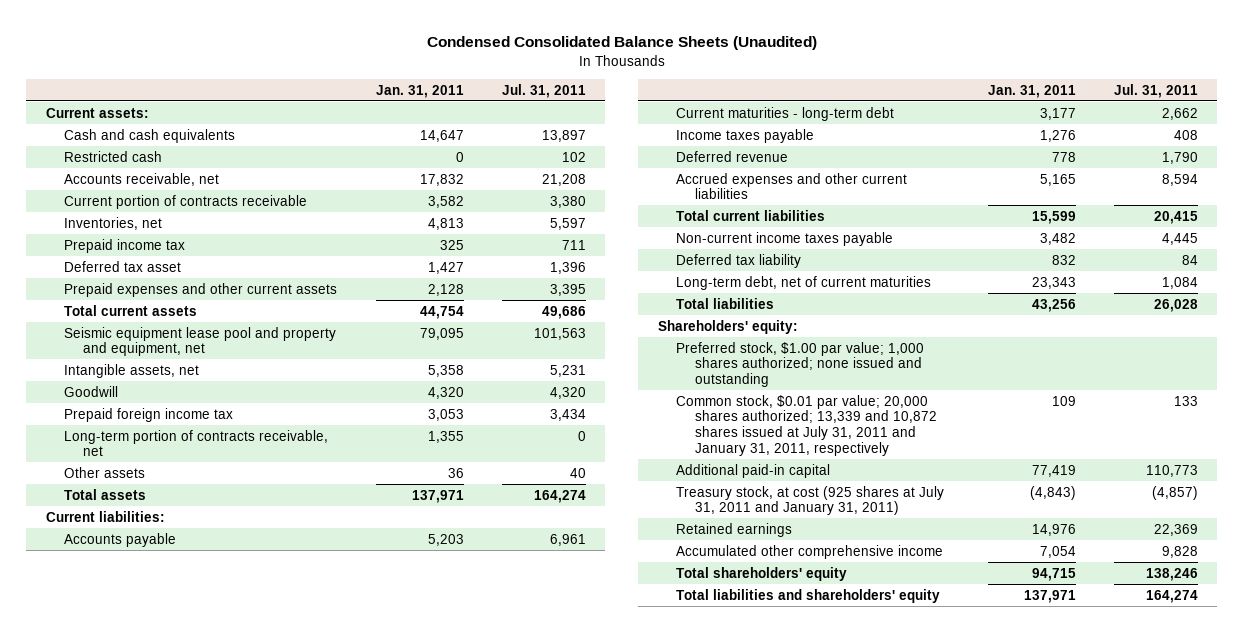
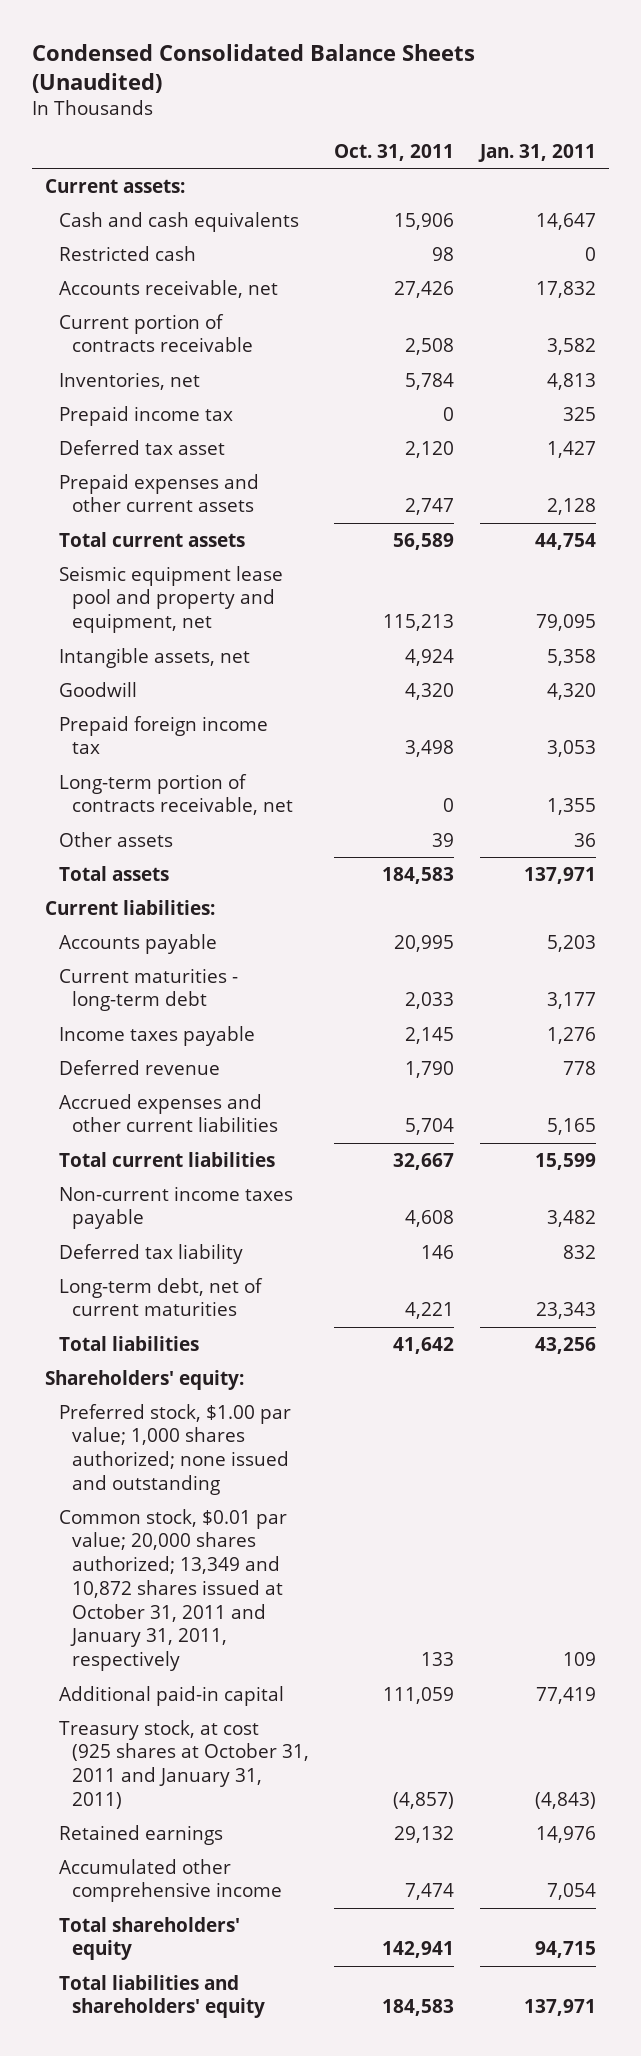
[501,83,586,98] Jul. 31, 2011 -> none
none -> [334,143,455,161] Oct. 31, 2011
[676,394,938,456] Common stock, $0.01 par value; 20,000 shares authorized; 13,339 and 10,872 shares issued at July 31, 2011 and January 31, 2011, respectively -> [58,1508,287,1672] Common stock, $0.01 par value; 20,000 shares authorized; 13,349 and 10,872 shares issued at October 31, 2011 and January 31, 2011, respectively
[676,485,945,516] Treasury stock, at cost (925 shares at July 31, 2011 and January 31, 2011) -> [58,1719,309,1809] Treasury stock, at cost (925 shares at October 31, 2011 and January 31, 2011)

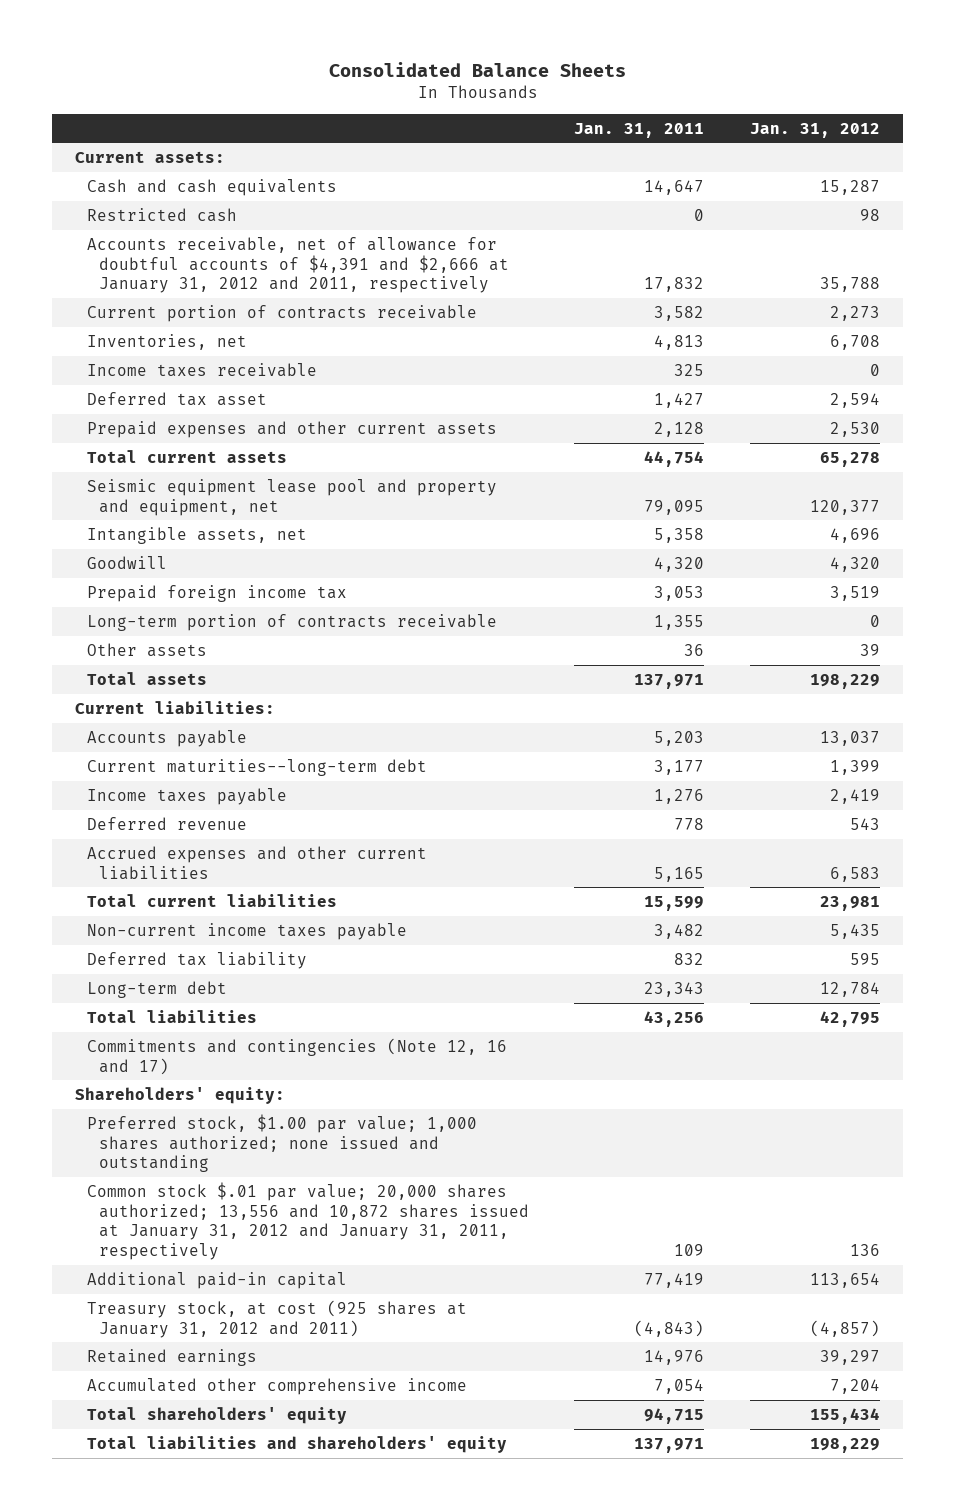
[32,44,476,94] Condensed Consolidated Balance Sheets (Unaudited) -> [328,61,626,77] Consolidated Balance Sheets
[334,143,455,161] Oct. 31, 2011 -> none
none -> [749,122,880,138] Jan. 31, 2012
[58,279,278,298] Accounts receivable, net -> [86,236,509,294] Accounts receivable, net of allowance for doubtful accounts of $4,391 and $2,666 at January 31, 2012 and 2011, respectively
[58,405,233,426] Prepaid income tax -> [86,362,317,377] Income taxes receivable
[58,773,293,816] Long-term portion of contracts receivable, net -> [86,613,497,631] Long-term portion of contracts receivable
[58,967,238,1012] Current maturities - long-term debt -> [86,758,427,776] Current maturities--long-term debt
[58,1277,263,1317] Long-term debt, net of current maturities -> [86,980,227,998] Long-term debt
none -> [86,1037,507,1075] Commitments and contingencies (Note 12, 16 and 17)
[58,1508,287,1672] Common stock, $0.01 par value; 20,000 shares authorized; 13,349 and 10,872 shares issued at October 31, 2011 and January 31, 2011, respectively -> [86,1181,529,1261] Common stock $.01 par value; 20,000 shares authorized; 13,556 and 10,872 shares issued at January 31, 2012 and January 31, 2011, respectively
[58,1719,309,1809] Treasury stock, at cost (925 shares at October 31, 2011 and January 31, 2011) -> [86,1299,467,1338] Treasury stock, at cost (925 shares at January 31, 2012 and 2011)

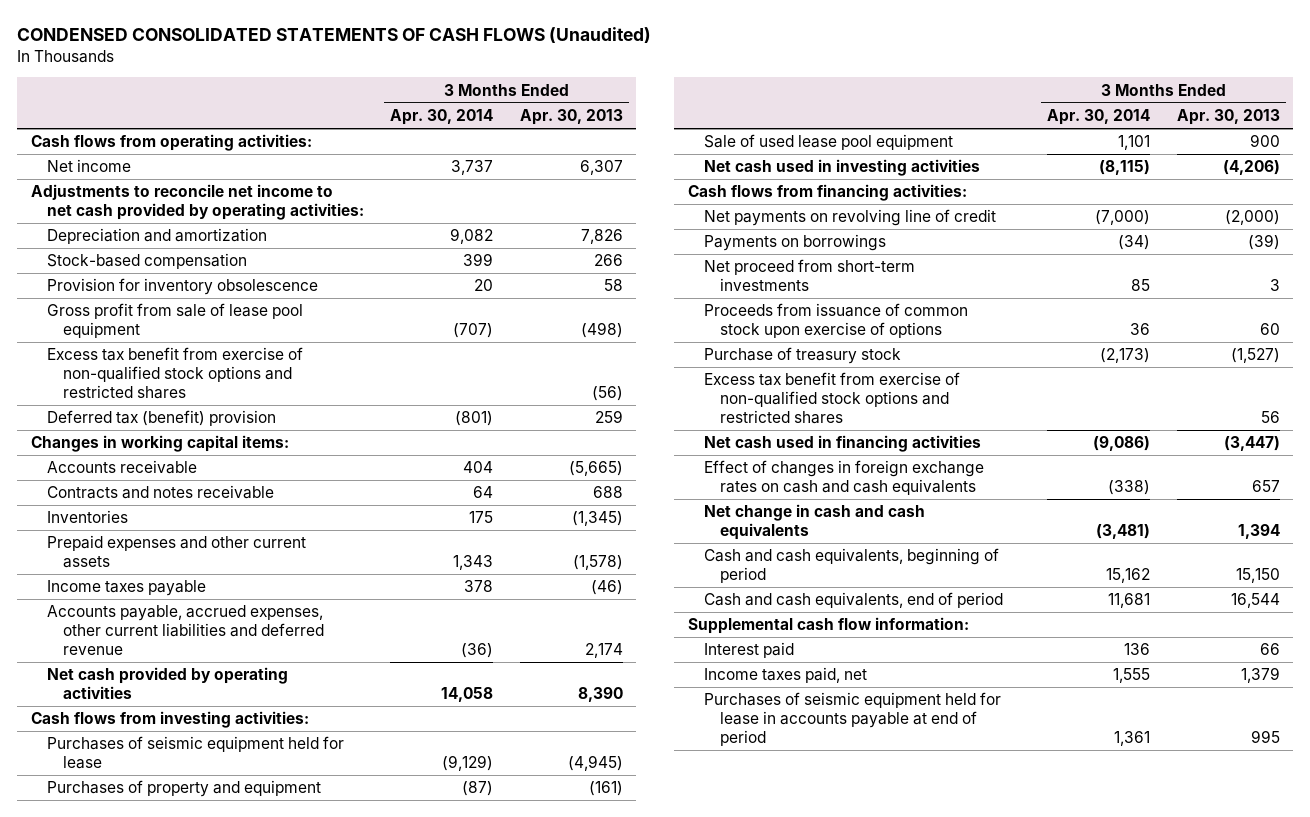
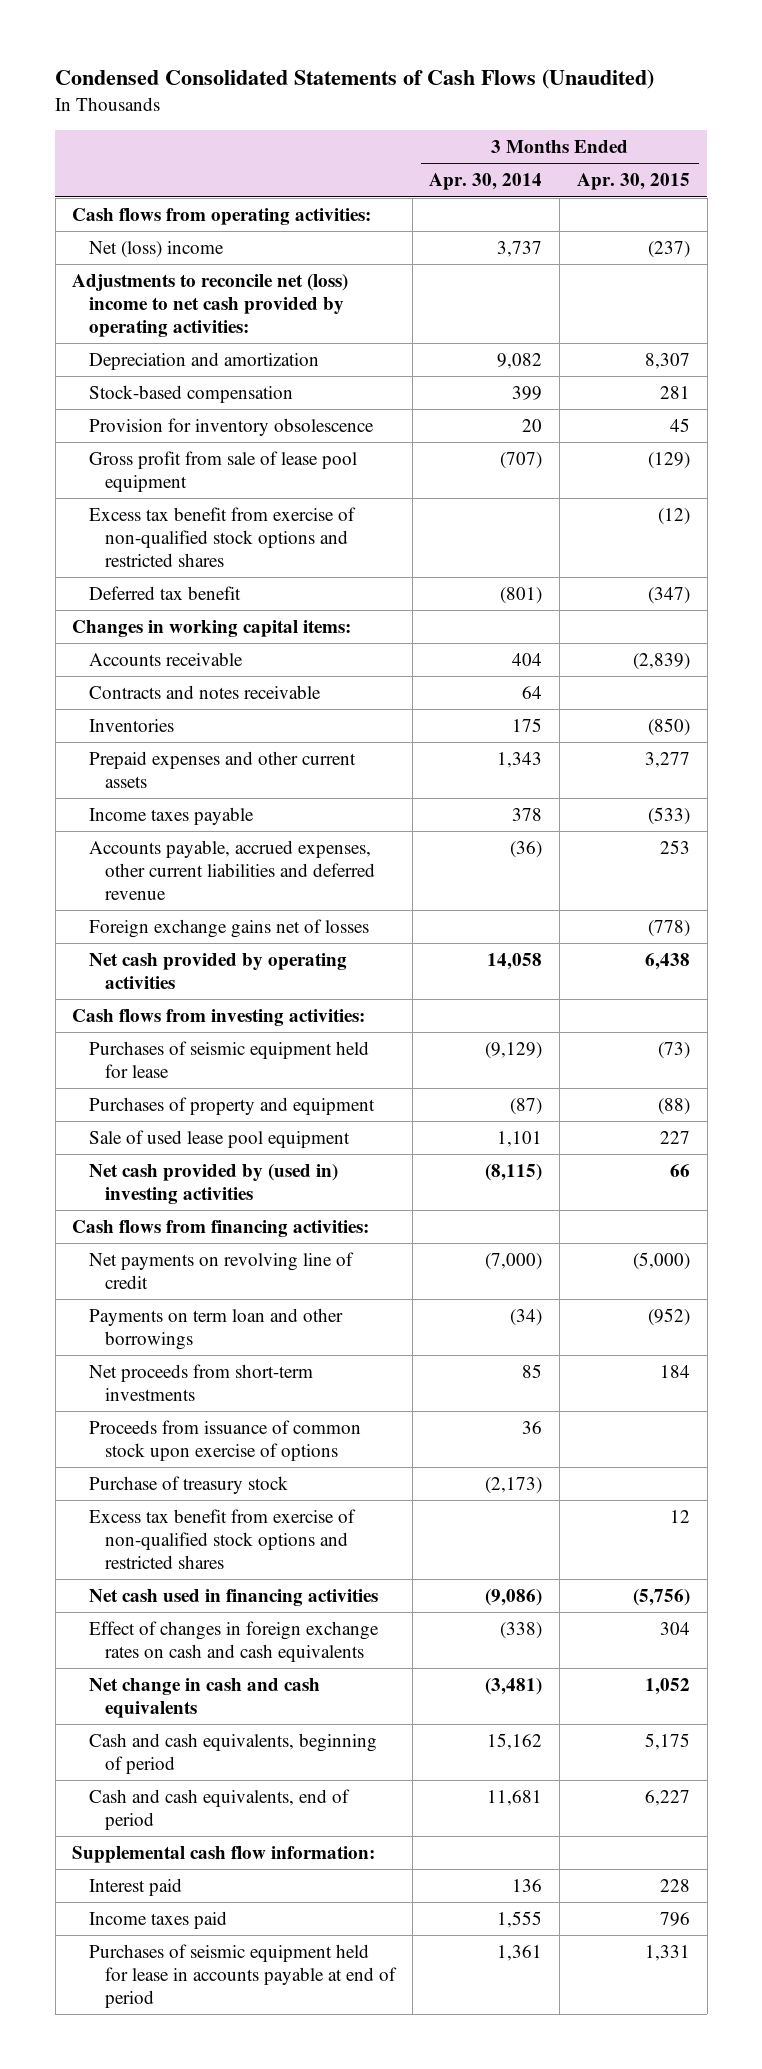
[17,27,652,44] CONDENSED CONSOLIDATED STATEMENTS OF CASH FLOWS (Unaudited) -> [55,68,655,89] Condensed Consolidated Statements of Cash Flows (Unaudited)
[519,109,623,126] Apr. 30, 2013 -> none
none -> [576,173,690,191] Apr. 30, 2015
[46,159,131,173] Net income -> [88,241,224,259] Net (loss) income
[30,184,364,221] Adjustments to reconcile net income to net cash provided by operating activities: -> [72,274,349,337] Adjustments to reconcile net (loss) income to net cash provided by operating activities:
[46,410,276,427] Deferred tax (benefit) provision -> [88,586,241,601] Deferred tax benefit
none -> [88,919,369,939] Foreign exchange gains net of losses
[703,159,980,177] Net cash used in investing activities -> [88,1164,338,1204] Net cash provided by (used in) investing activities
[703,234,886,252] Payments on borrowings -> none
none -> [88,1308,343,1350] Payments on term loan and other borrowings
[703,259,915,292] Net proceed from short-term investments -> [88,1364,313,1401] Net proceeds from short-term investments
[703,667,867,684] Income taxes paid, net -> [88,1911,227,1930] Income taxes paid

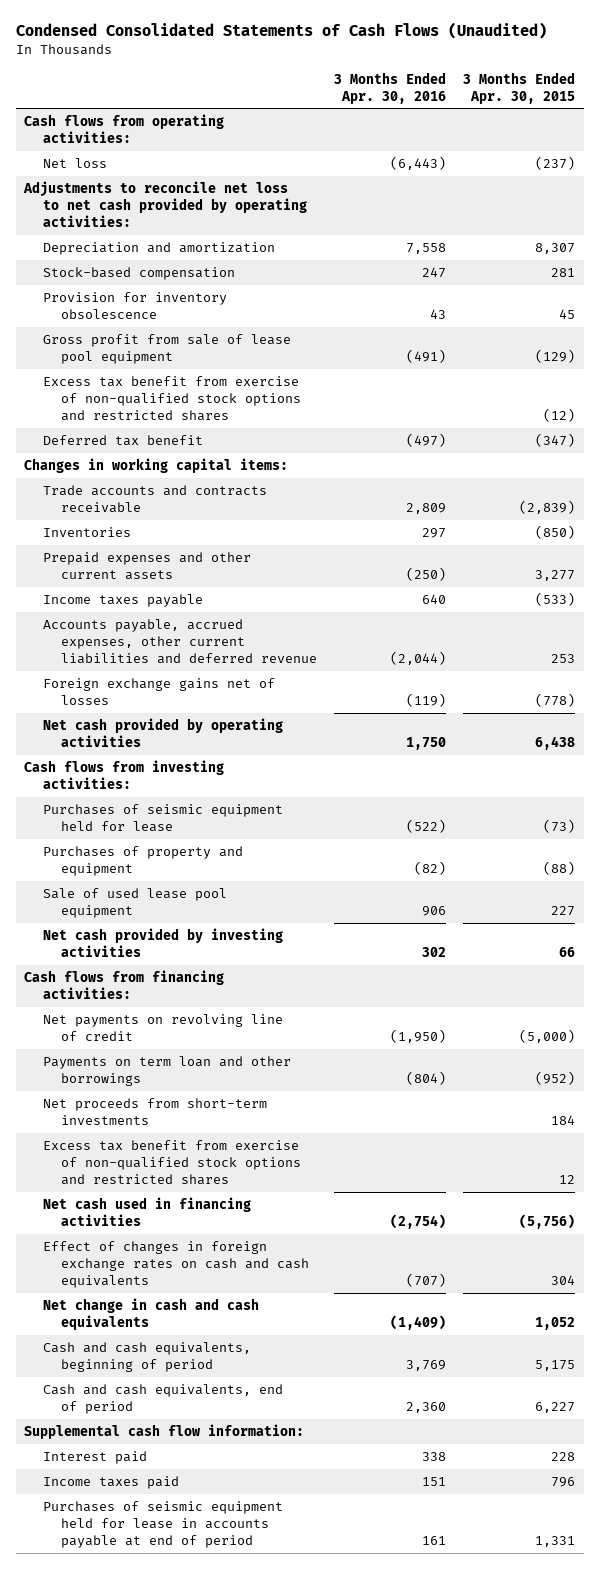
[429,173,543,191] Apr. 30, 2014 -> none
none -> [334,71,447,104] 3 Months Ended Apr. 30, 2016
[88,241,224,259] Net (loss) income -> [42,157,107,168] Net loss
[72,274,349,337] Adjustments to reconcile net (loss) income to net cash provided by operating activities: -> [22,180,307,227] Adjustments to reconcile net loss to net cash provided by operating activities:
[88,685,321,700] Contracts and notes receivable -> none
[88,652,243,667] Accounts receivable -> [42,484,267,513] Trade accounts and contracts receivable
[88,1164,338,1204] Net cash provided by (used in) investing activities -> [42,927,283,957] Net cash provided by investing activities
[88,1420,361,1461] Proceeds from issuance of common stock upon exercise of options -> none
[88,1476,288,1495] Purchase of treasury stock -> none

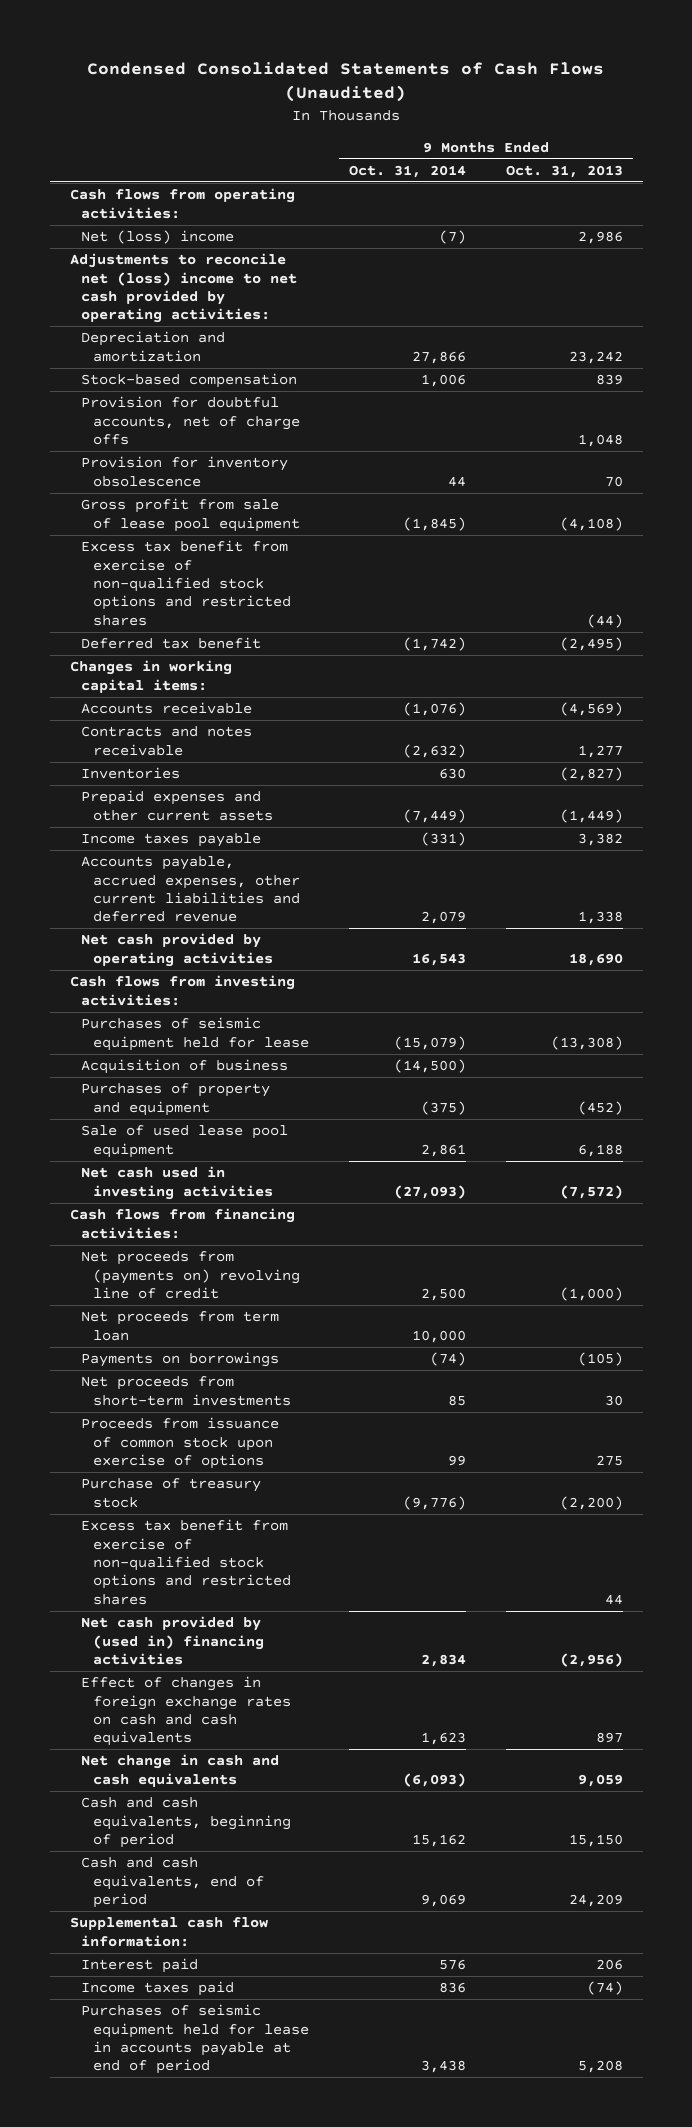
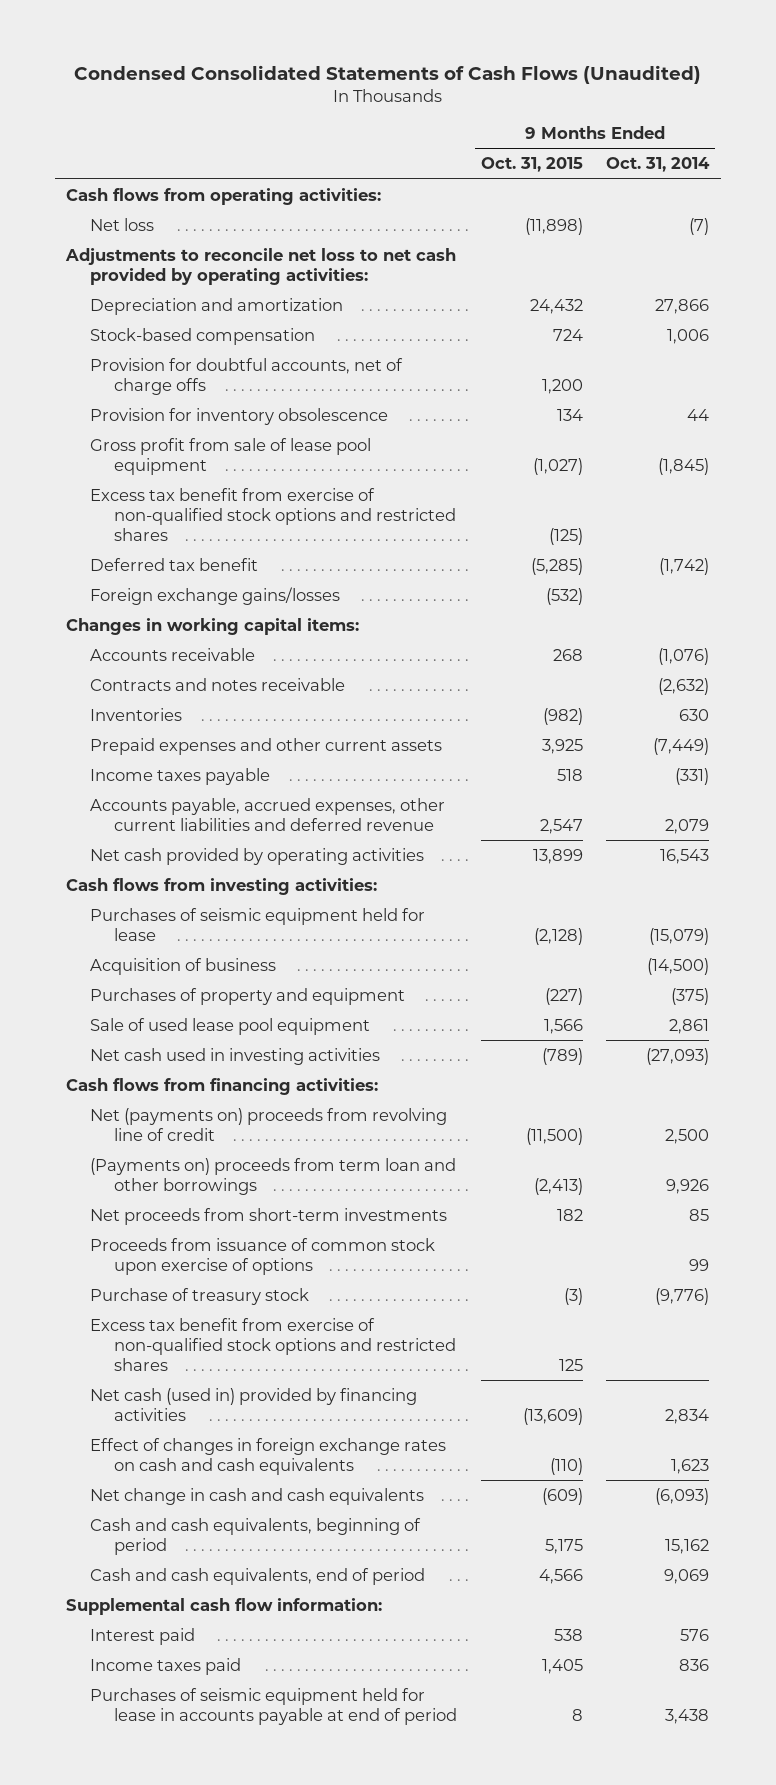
[505,164,623,178] Oct. 31, 2013 -> none
none -> [480,157,583,173] Oct. 31, 2015
[81,230,235,245] Net (loss) income -> [90,217,155,231] Net loss
[69,253,298,324] Adjustments to reconcile net (loss) income to net cash provided by operating activities: -> [65,247,457,285] Adjustments to reconcile net loss to net cash provided by operating activities:
none -> [90,586,341,605] Foreign exchange gains/losses
[81,1352,280,1368] Payments on borrowings -> none
[81,1251,301,1299] Net proceeds from (payments on) revolving line of credit -> [90,1107,448,1141] Net (payments on) proceeds from revolving line of credit
[81,1311,280,1341] Net proceeds from term loan -> [90,1157,457,1195] (Payments on) proceeds from term loan and other borrowings
[412,1329,467,1343] 10,000 -> [666,1178,710,1194] 9,926
[81,1616,265,1665] Net cash provided by (used in) financing activities -> [90,1387,418,1421] Net cash (used in) provided by financing activities

